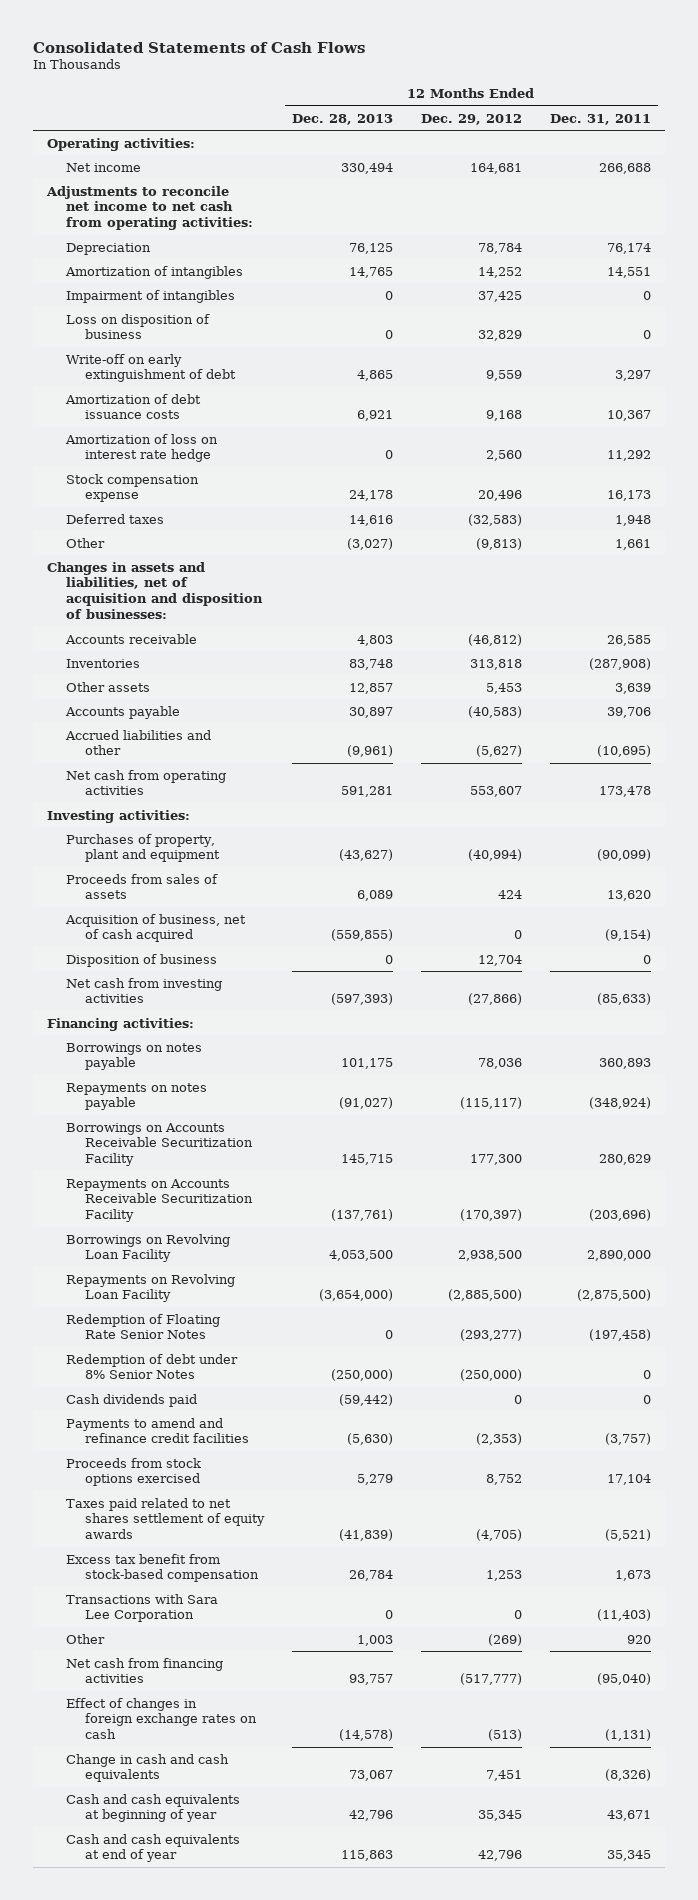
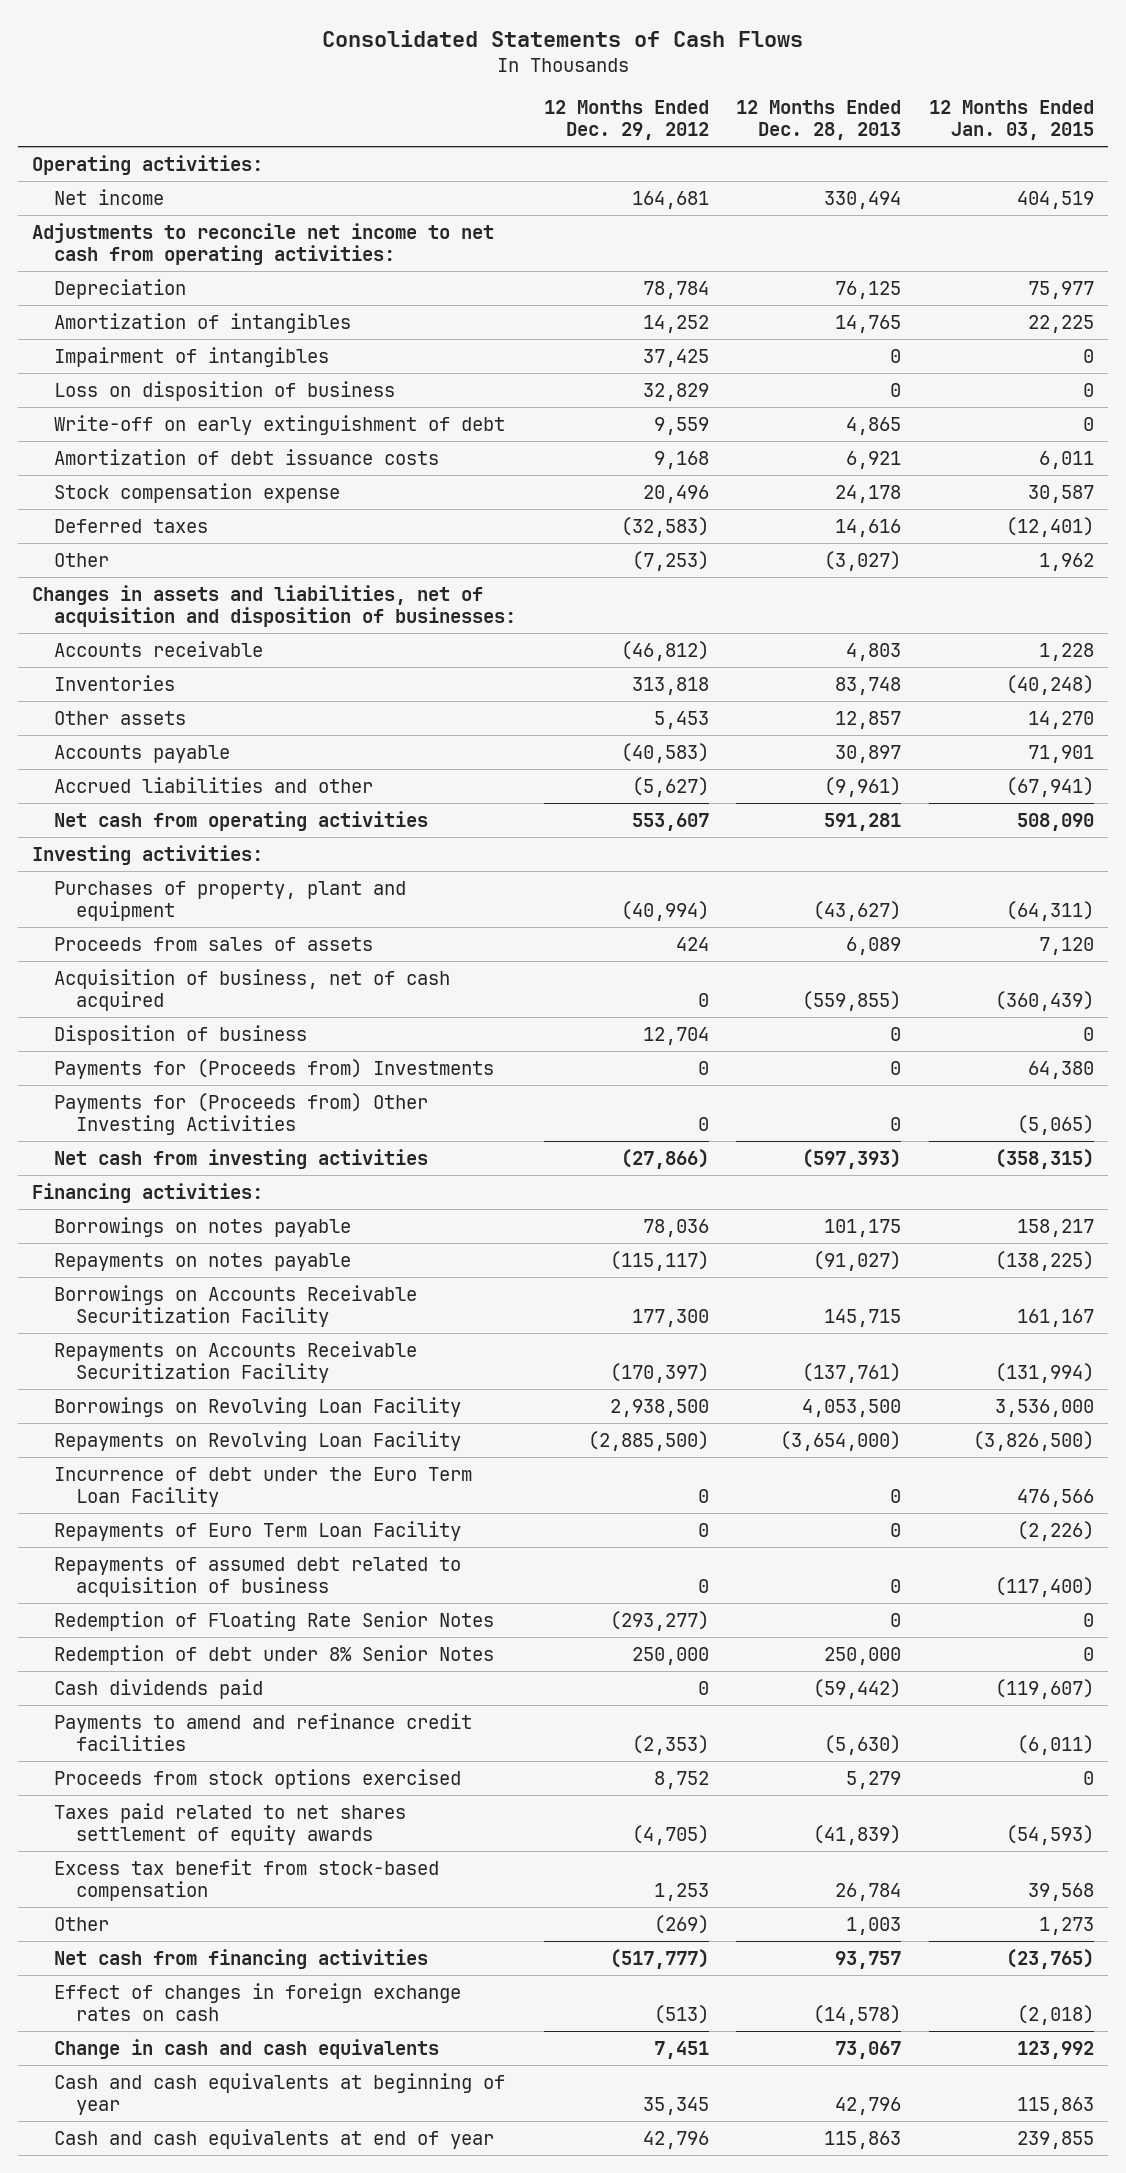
[549,113,651,125] Dec. 31, 2011 -> none
none -> [929,99,1095,140] 12 Months Ended Jan. 03, 2015
[64,433,218,463] Amortization of loss on interest rate hedge -> none
[475,537,522,550] (9,813) -> [631,550,709,571] (7,253)
none -> [53,1058,494,1079] Payments for (Proceeds from) Investments
none -> [53,1092,428,1135] Payments for (Proceeds from) Other Investing Activities
none -> [53,1466,472,1507] Incurrence of debt under the Euro Term Loan Facility
none -> [53,1520,461,1541] Repayments of Euro Term Loan Facility
none -> [53,1556,461,1597] Repayments of assumed debt related to acquisition of business
[330,1369,393,1382] (250,000) -> [824,1646,902,1665] 250,000
[459,1369,522,1382] (250,000) -> [631,1646,709,1665] 250,000
[65,1593,218,1623] Transactions with Sara Lee Corporation -> none

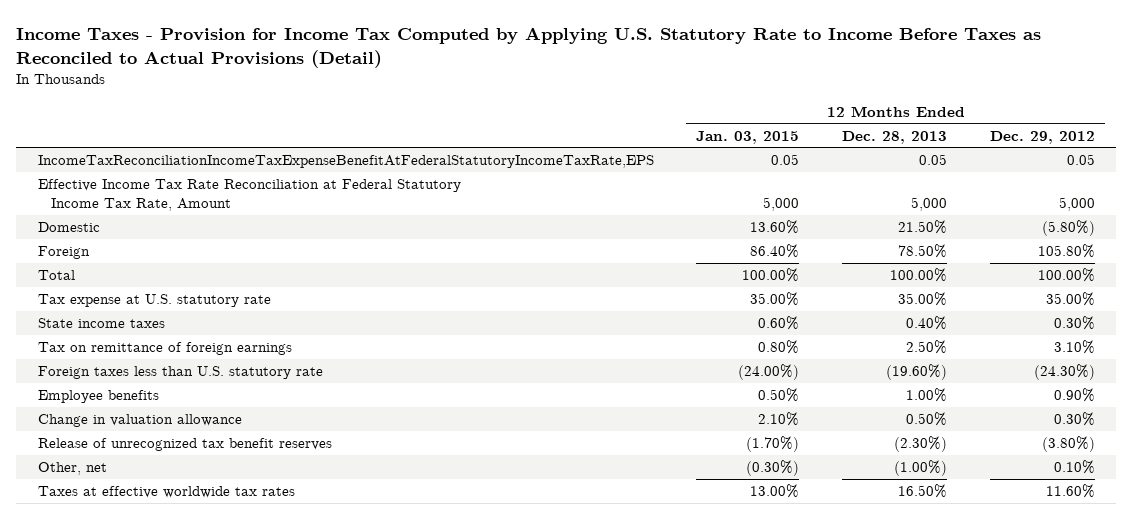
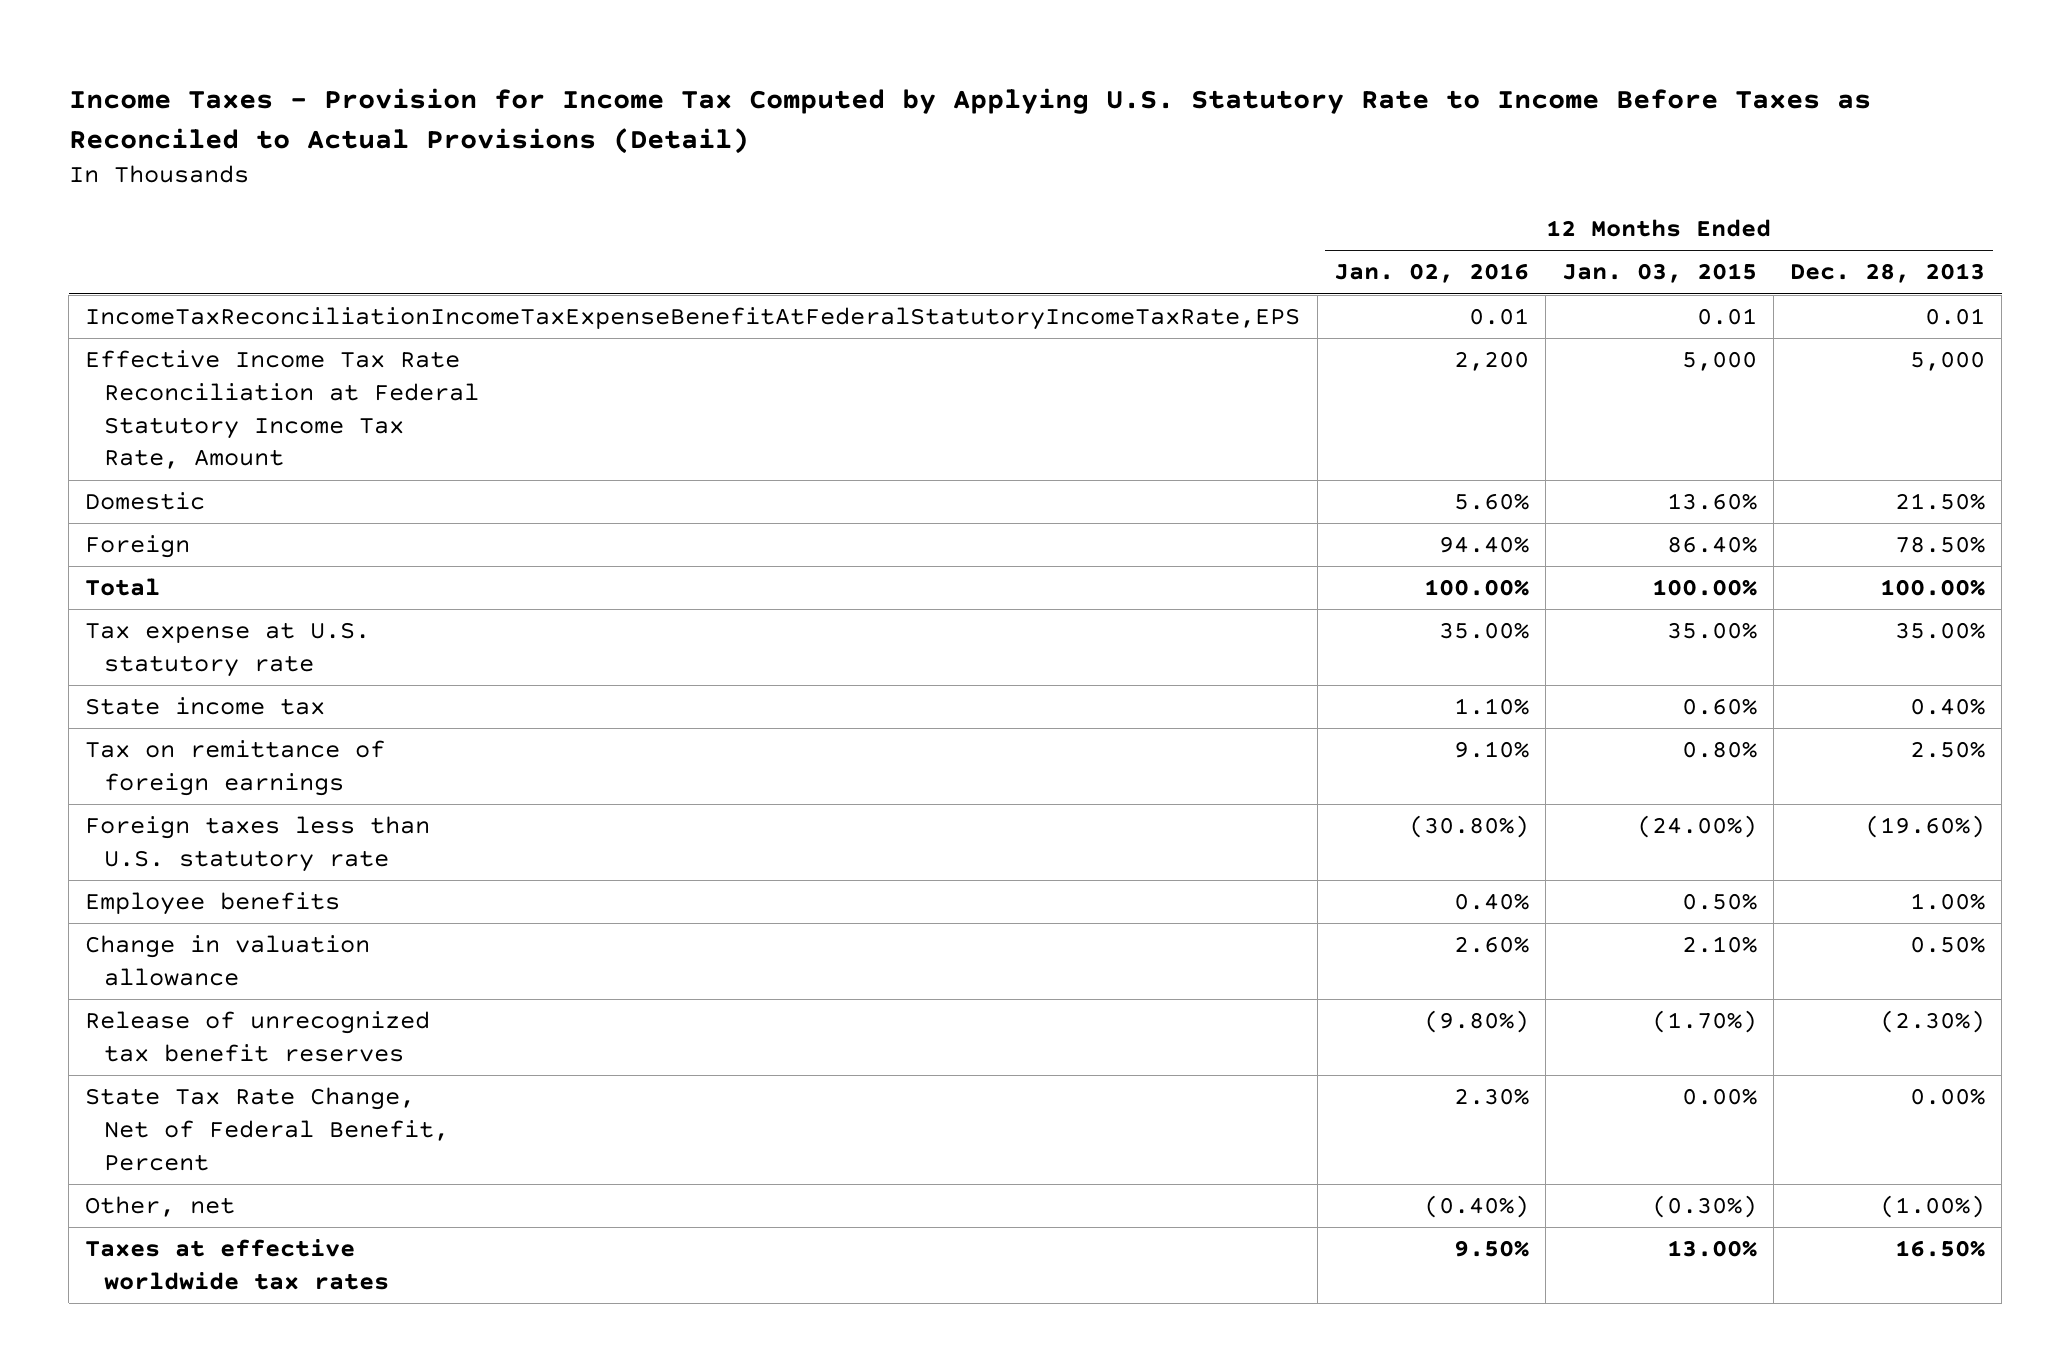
[989,130,1095,144] Dec. 29, 2012 -> none
none -> [1333,263,1529,284] Jan. 02, 2016
[771,154,800,166] 0.05 -> [1696,308,1757,326] 0.01
[919,154,948,166] 0.05 -> [1924,308,1985,326] 0.01
[37,318,165,329] State income taxes -> [85,697,326,716] State income tax
none -> [85,1087,450,1171] State Tax Rate Change, Net of Federal Benefit, Percent

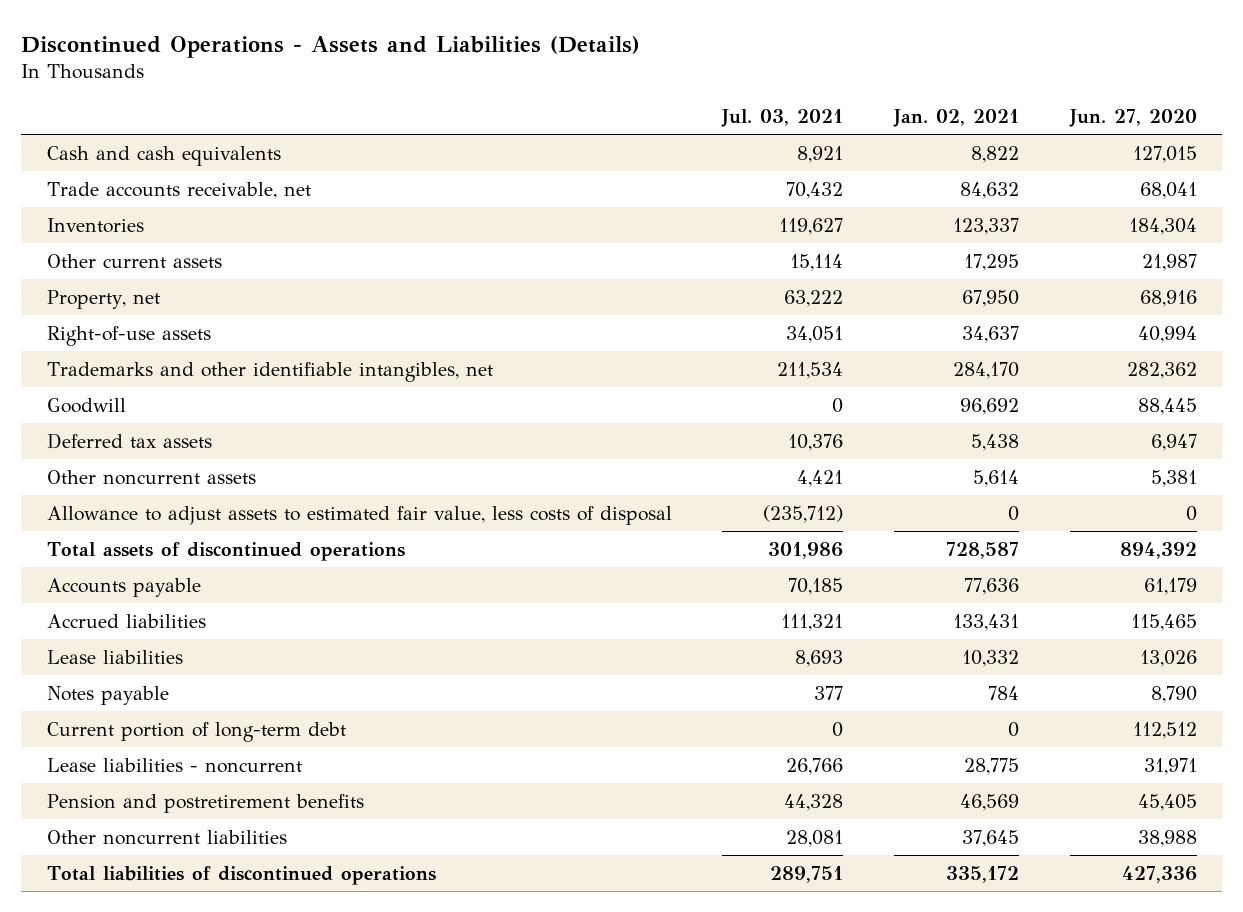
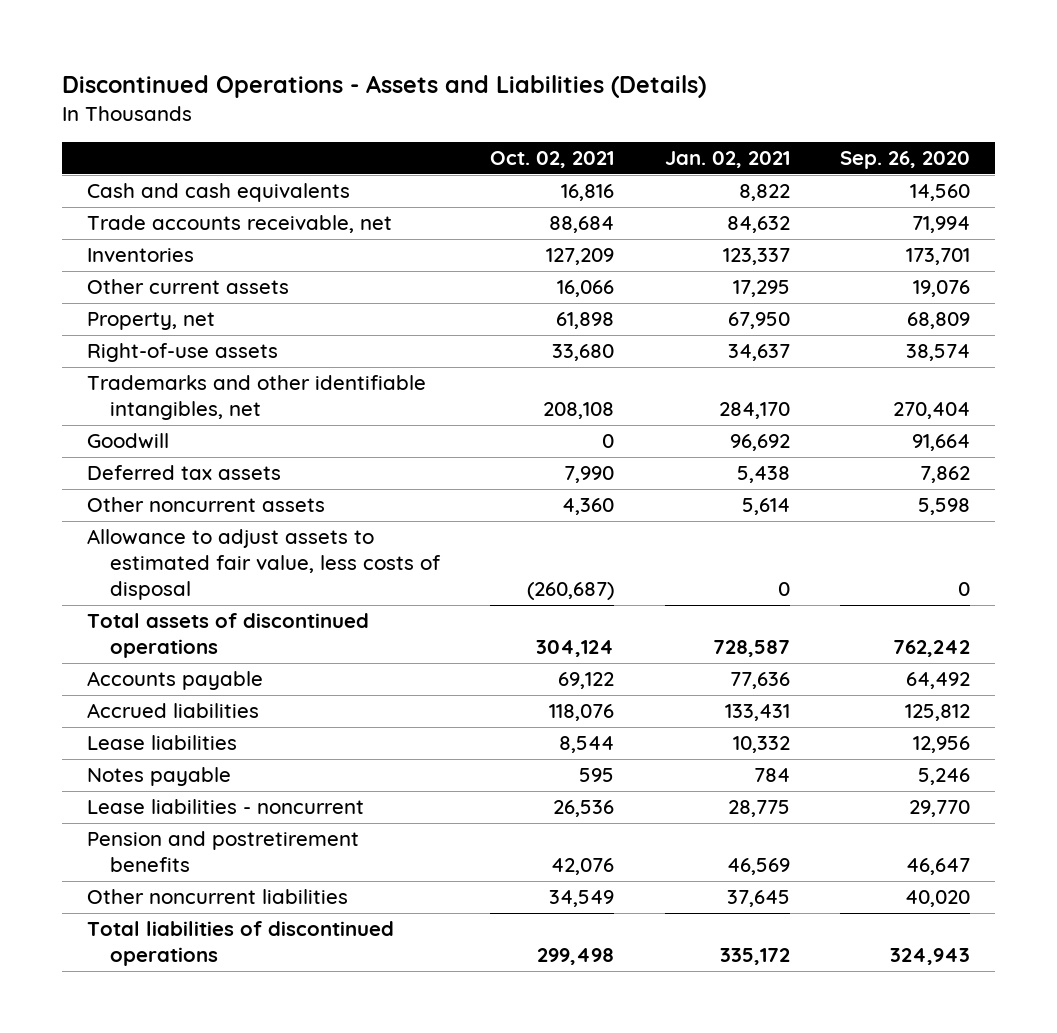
[721,108,844,127] Jul. 03, 2021 -> none
[1068,108,1197,127] Jun. 27, 2020 -> none
none -> [490,150,615,168] Oct. 02, 2021
none -> [839,150,970,169] Sep. 26, 2020
[46,721,346,742] Current portion of long-term debt -> none

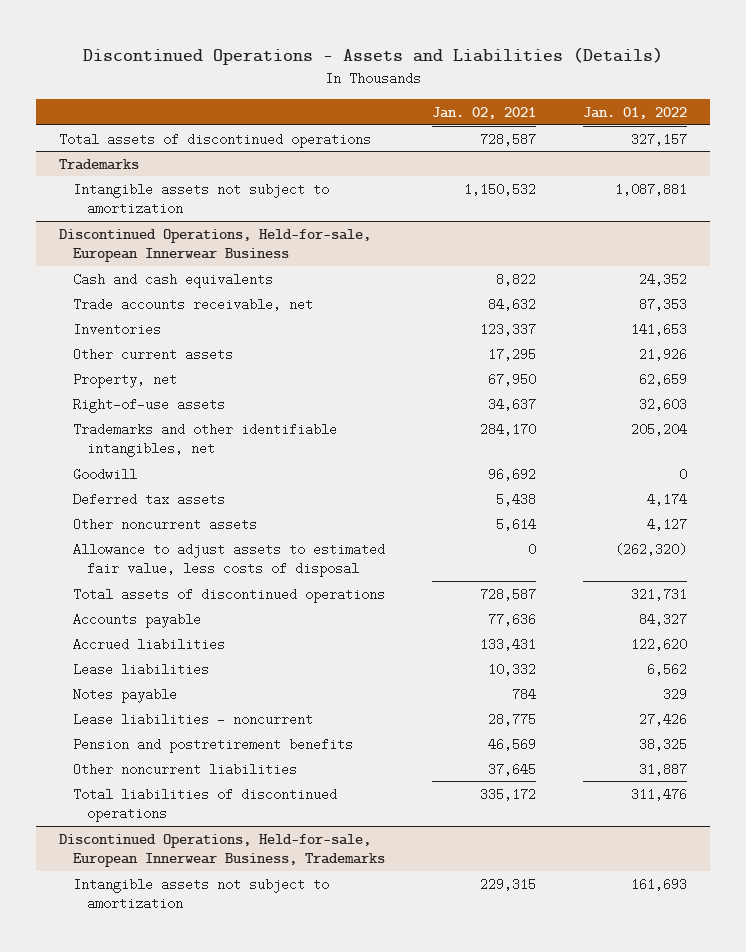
[490,150,615,168] Oct. 02, 2021 -> none
[839,150,970,169] Sep. 26, 2020 -> none
none -> [582,106,687,119] Jan. 01, 2022
none -> [59,132,372,148] Total assets of discontinued operations
none -> [59,158,140,170] Trademarks
none -> [73,182,330,216] Intangible assets not subject to amortization
none -> [59,228,372,263] Discontinued Operations, Held-for-sale, European Innerwear Business
none -> [59,833,386,868] Discontinued Operations, Held-for-sale, European Innerwear Business, Trademarks
none -> [73,877,330,911] Intangible assets not subject to amortization

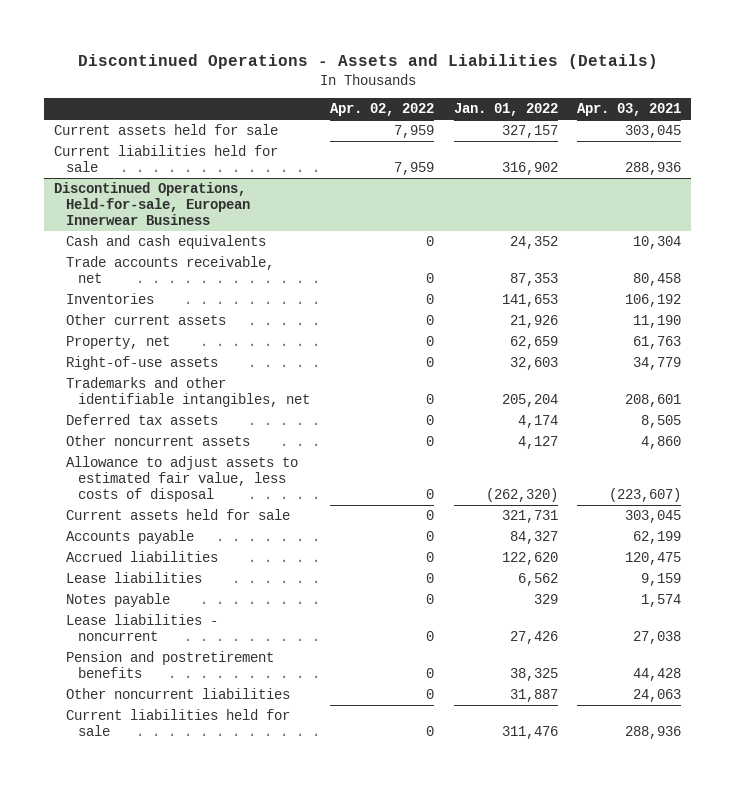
[432,106,537,119] Jan. 02, 2021 -> none
none -> [329,103,434,117] Apr. 02, 2022
none -> [577,103,682,117] Apr. 03, 2021
[59,158,140,170] Trademarks -> none
[73,182,330,216] Intangible assets not subject to amortization -> none
[59,132,372,148] Total assets of discontinued operations -> [54,123,279,135] Current assets held for sale
none -> [54,144,279,173] Current liabilities held for sale
[73,467,138,481] Goodwill -> none
[73,587,386,603] Total assets of discontinued operations -> [66,508,291,520] Current assets held for sale
[59,833,386,868] Discontinued Operations, Held-for-sale, European Innerwear Business, Trademarks -> none
[73,877,330,911] Intangible assets not subject to amortization -> none
[73,787,338,823] Total liabilities of discontinued operations -> [66,708,291,737] Current liabilities held for sale

